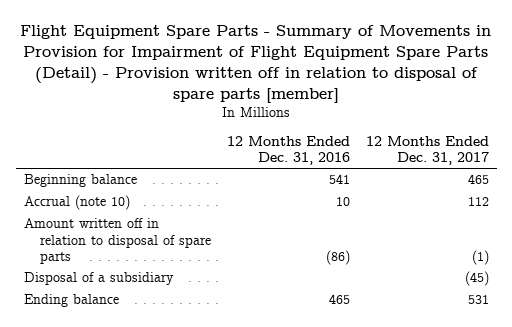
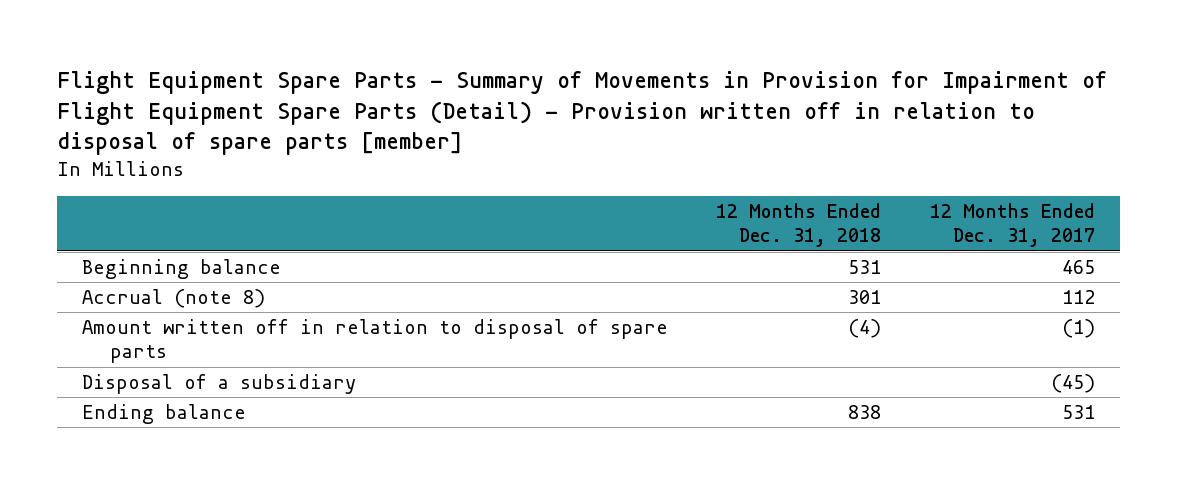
[226,135,350,166] 12 Months Ended Dec. 31, 2016 -> none
none -> [716,202,882,248] 12 Months Ended Dec. 31, 2018
[23,195,130,211] Accrual (note 10) -> [81,289,265,309] Accrual (note 8)

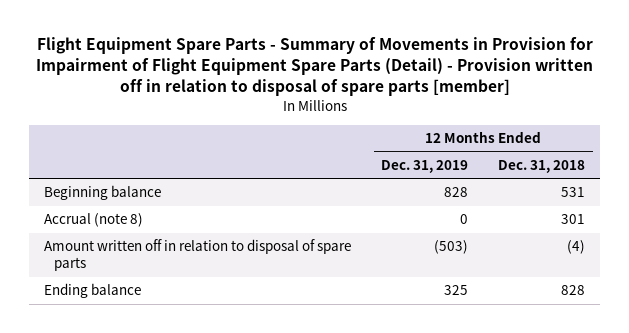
[930,202,1096,248] 12 Months Ended Dec. 31, 2017 -> none
none -> [381,159,469,173] Dec. 31, 2019
[81,374,356,395] Disposal of a subsidiary -> none
[848,405,882,420] 838 -> [561,285,586,296] 828

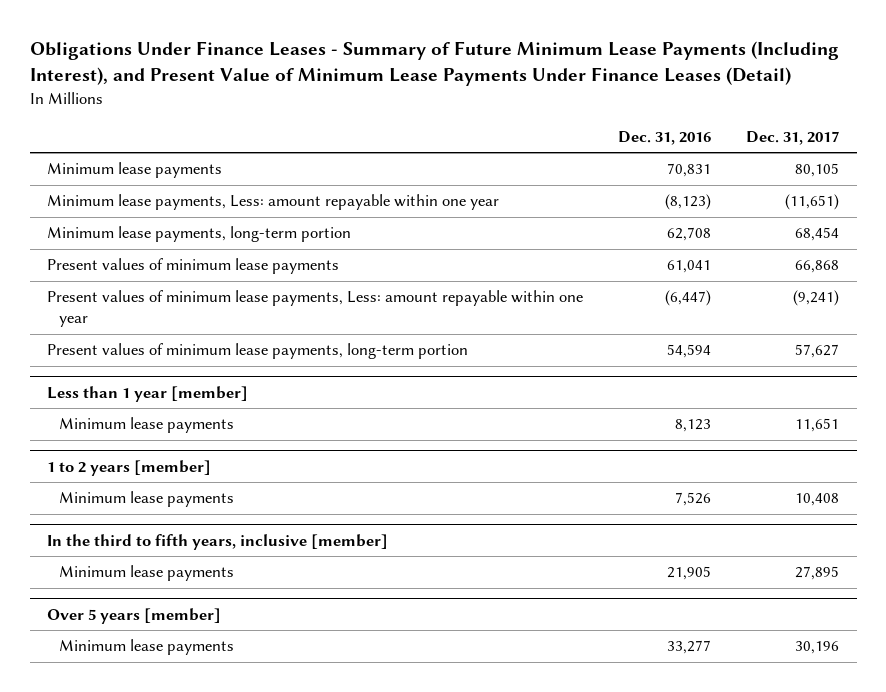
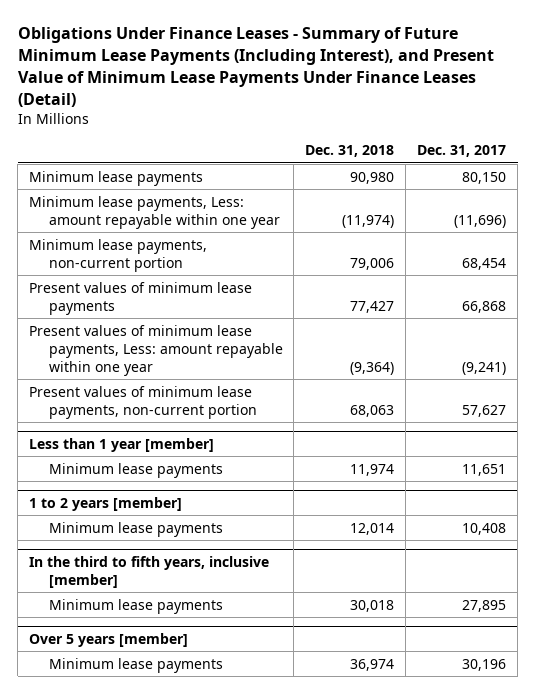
[618,130,712,145] Dec. 31, 2016 -> none
none -> [305,145,395,158] Dec. 31, 2018
[795,163,840,178] 80,105 -> [462,171,507,184] 80,150
[785,194,840,211] (11,651) -> [454,214,507,228] (11,696)
[47,226,352,243] Minimum lease payments, long-term portion -> [28,238,207,272] Minimum lease payments, non-current portion
[47,343,469,360] Present values of minimum lease payments, long-term portion -> [28,385,257,419] Present values of minimum lease payments, non-current portion

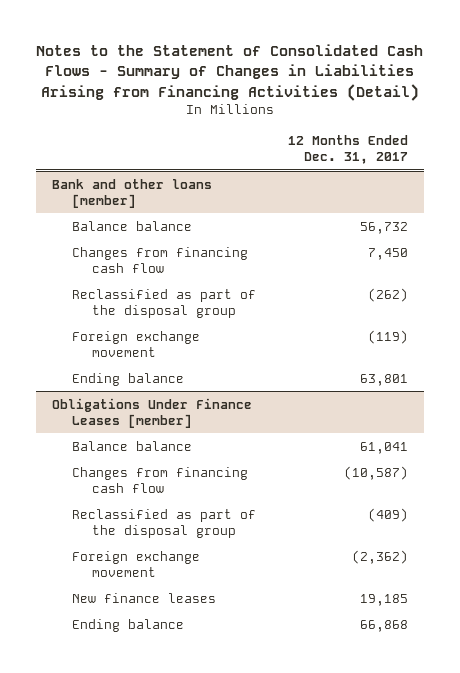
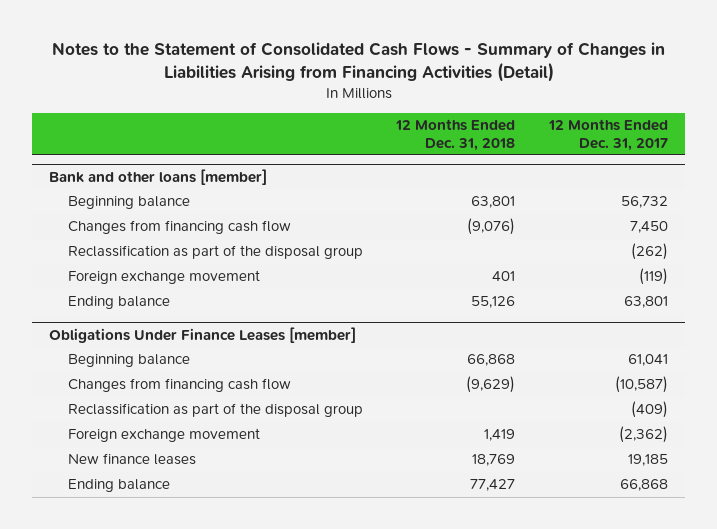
none -> [395,119,516,151] 12 Months Ended Dec. 31, 2018
[72,220,193,231] Balance balance -> [67,196,190,210] Beginning balance
[72,288,257,318] Reclassified as part of the disposal group -> [67,245,363,260] Reclassification as part of the disposal group
[72,440,193,451] Balance balance -> [67,354,190,368] Beginning balance
[72,508,257,538] Reclassified as part of the disposal group -> [67,403,363,418] Reclassification as part of the disposal group

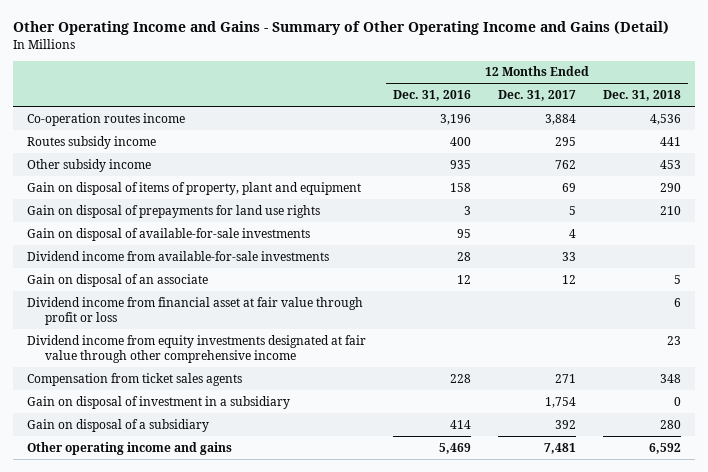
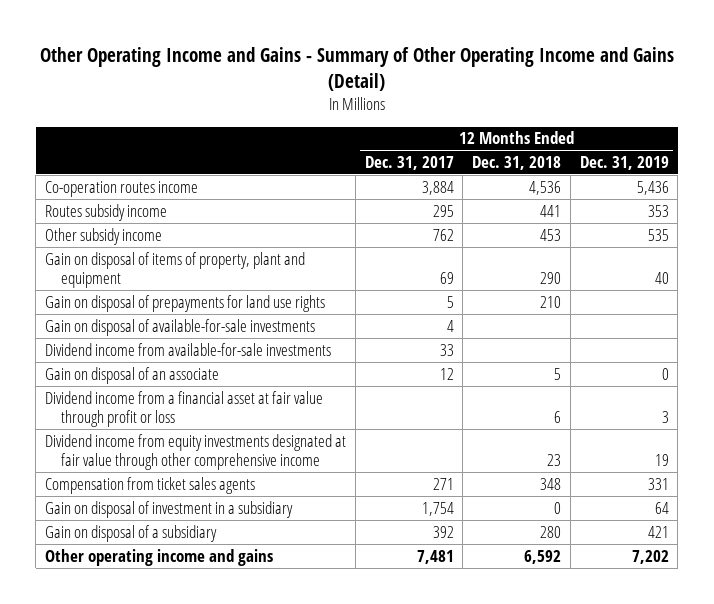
[393,90,472,102] Dec. 31, 2016 -> none
none -> [579,156,669,171] Dec. 31, 2019
[26,296,363,325] Dividend income from financial asset at fair value through profit or loss -> [45,390,324,427] Dividend income from a financial asset at fair value through profit or loss

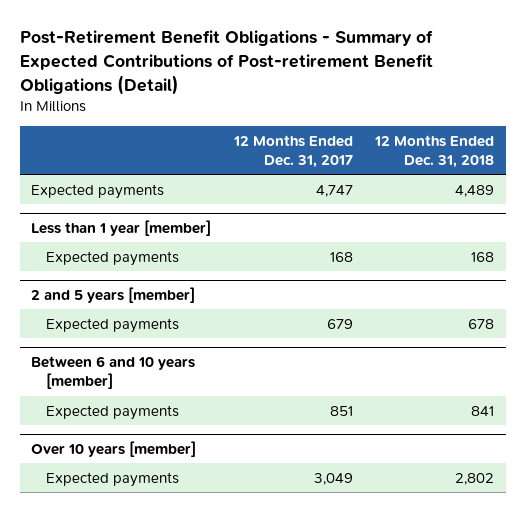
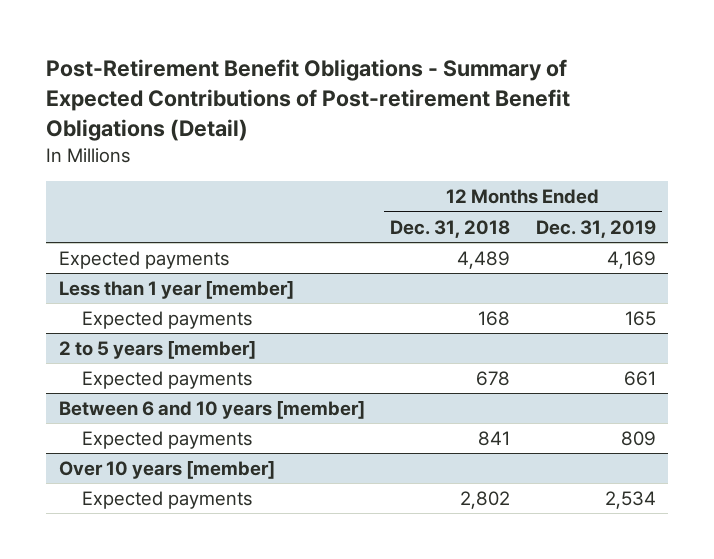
[232,134,353,169] 12 Months Ended Dec. 31, 2017 -> none
none -> [535,219,656,238] Dec. 31, 2019
[30,287,195,304] 2 and 5 years [member] -> [58,341,256,360] 2 to 5 years [member]

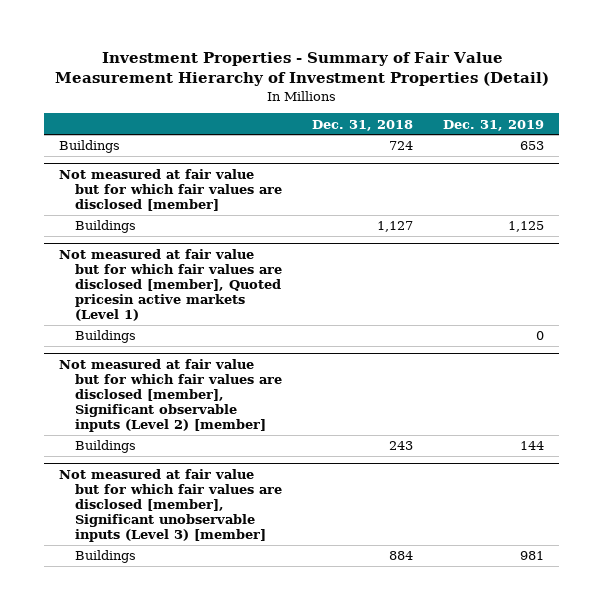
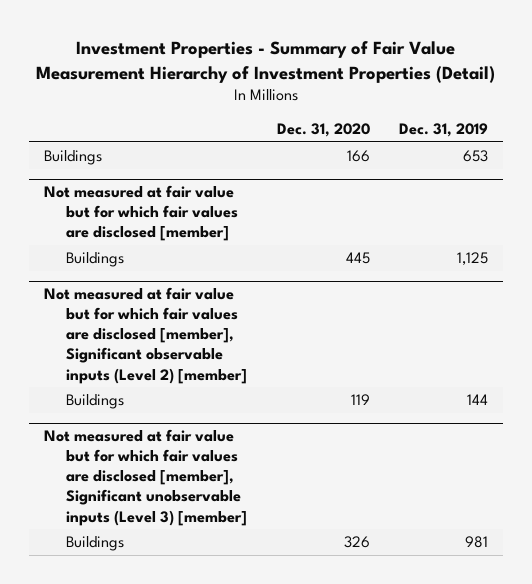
[312,119,414,131] Dec. 31, 2018 -> none
none -> [276,123,370,138] Dec. 31, 2020
[58,248,283,321] Not measured at fair value but for which fair values are disclosed [member], Quoted pricesin active markets (Level 1) -> none
[75,330,137,344] Buildings -> none

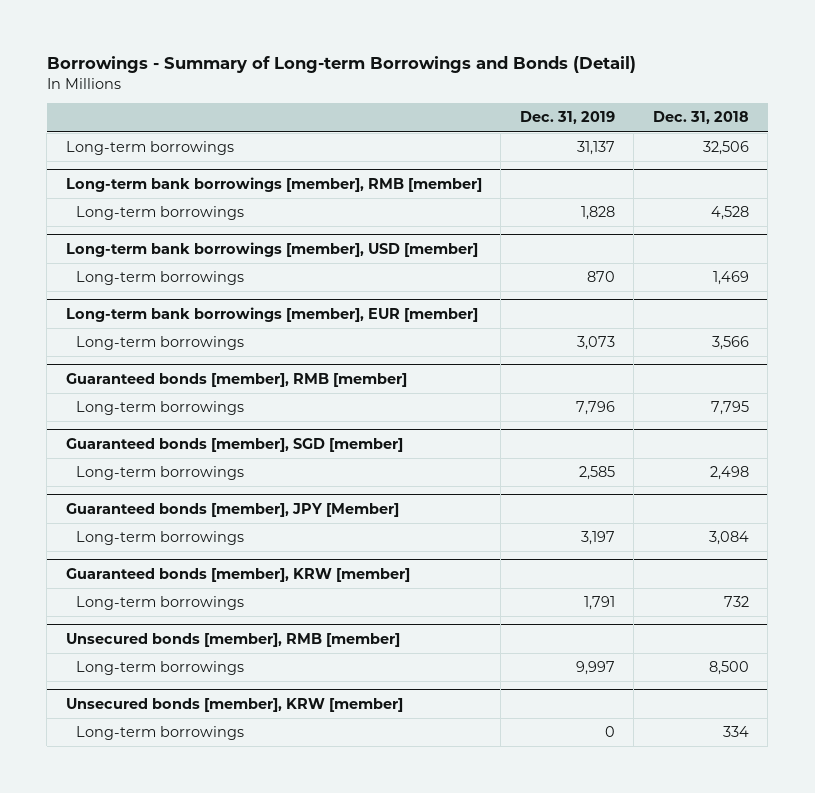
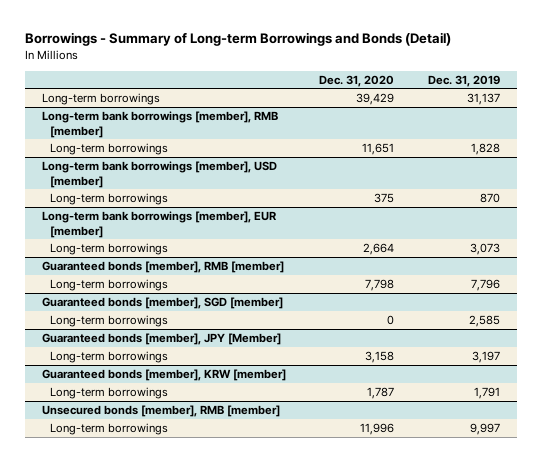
[652,111,749,125] Dec. 31, 2018 -> none
none -> [319,74,395,87] Dec. 31, 2020
[65,698,403,713] Unsecured bonds [member], KRW [member] -> none
[76,726,245,741] Long-term borrowings -> none

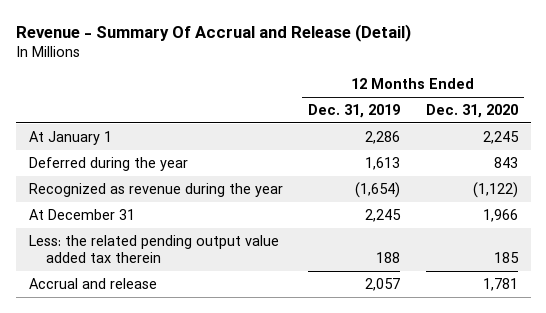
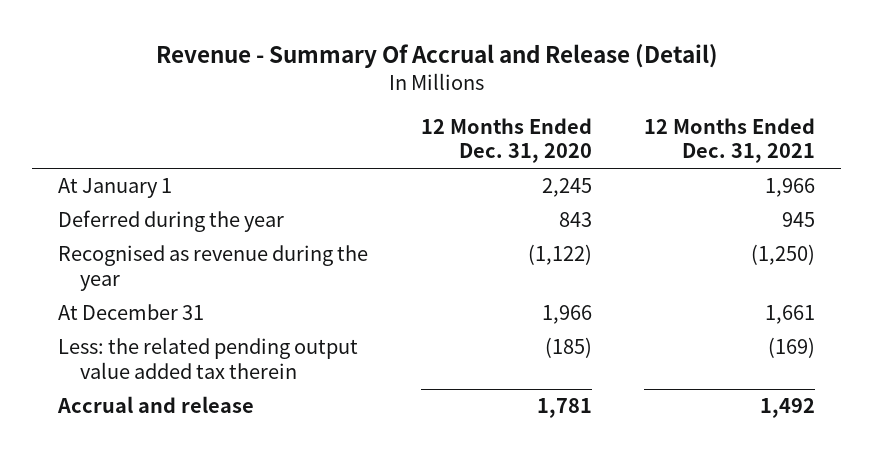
[308,104,401,119] Dec. 31, 2019 -> none
none -> [644,117,816,164] 12 Months Ended Dec. 31, 2021
[28,182,283,197] Recognized as revenue during the year -> [58,245,369,292] Recognised as revenue during the year
[493,252,519,264] 185 -> [544,337,592,359] (185)

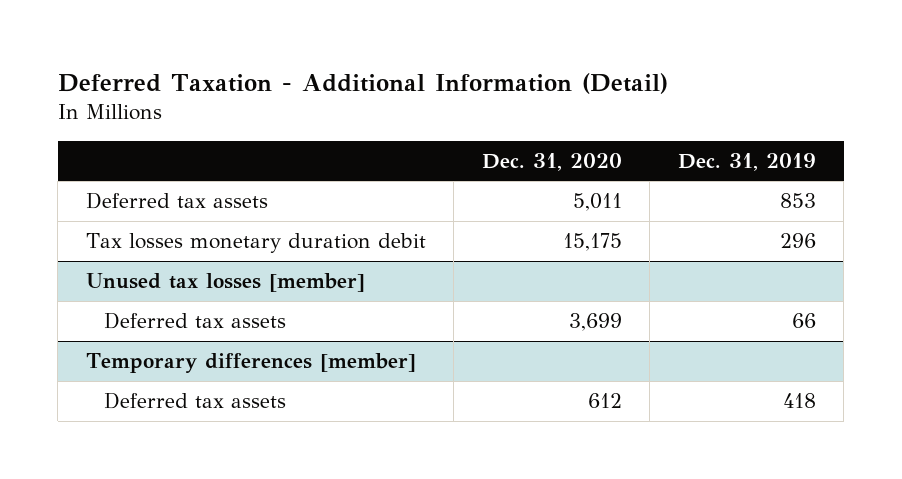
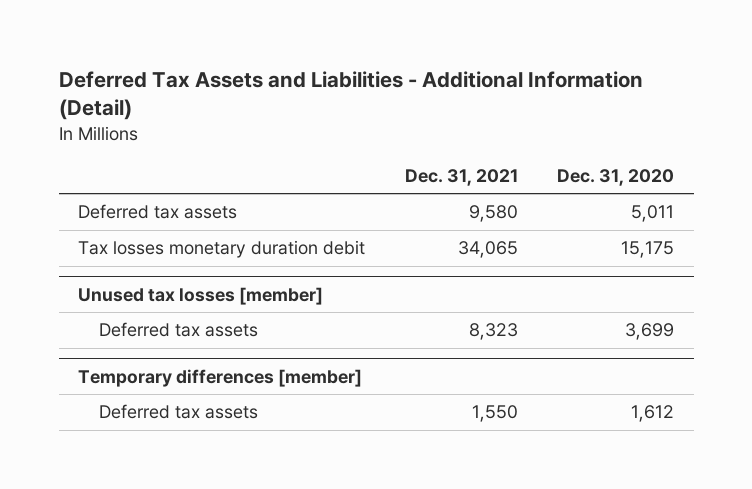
[57,72,668,94] Deferred Taxation - Additional Information (Detail) -> [58,70,643,120] Deferred Tax Assets and Liabilities - Additional Information (Detail)
[677,152,816,171] Dec. 31, 2019 -> none
none -> [404,168,518,186] Dec. 31, 2021
[587,393,622,409] 612 -> [631,405,675,423] 1,612

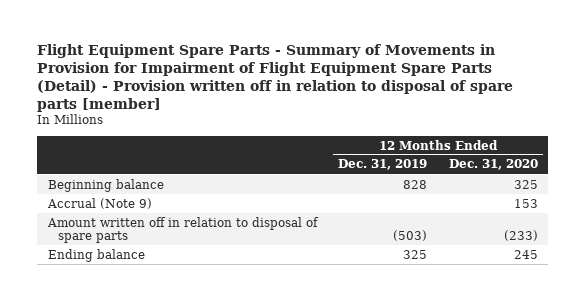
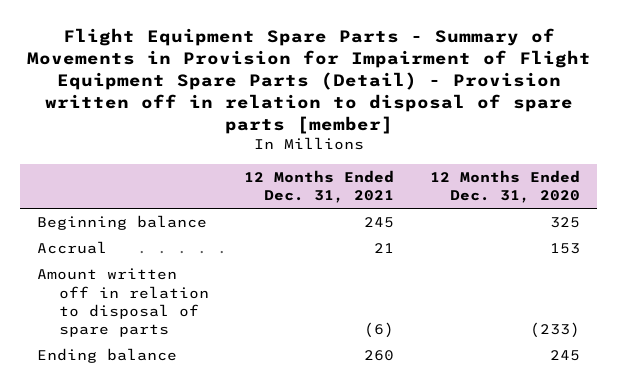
[338,159,428,171] Dec. 31, 2019 -> none
none -> [244,169,395,204] 12 Months Ended Dec. 31, 2021
[46,197,152,209] Accrual (Note 9) -> [37,241,108,255] Accrual

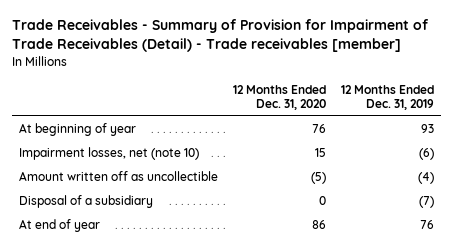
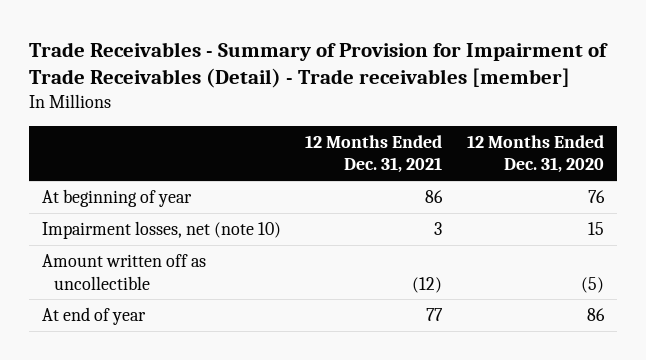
[341,84,435,111] 12 Months Ended Dec. 31, 2019 -> none
none -> [305,134,443,174] 12 Months Ended Dec. 31, 2021
[19,195,154,209] Disposal of a subsidiary -> none

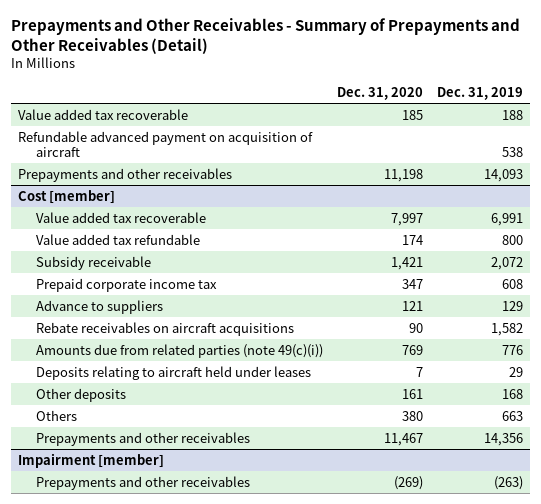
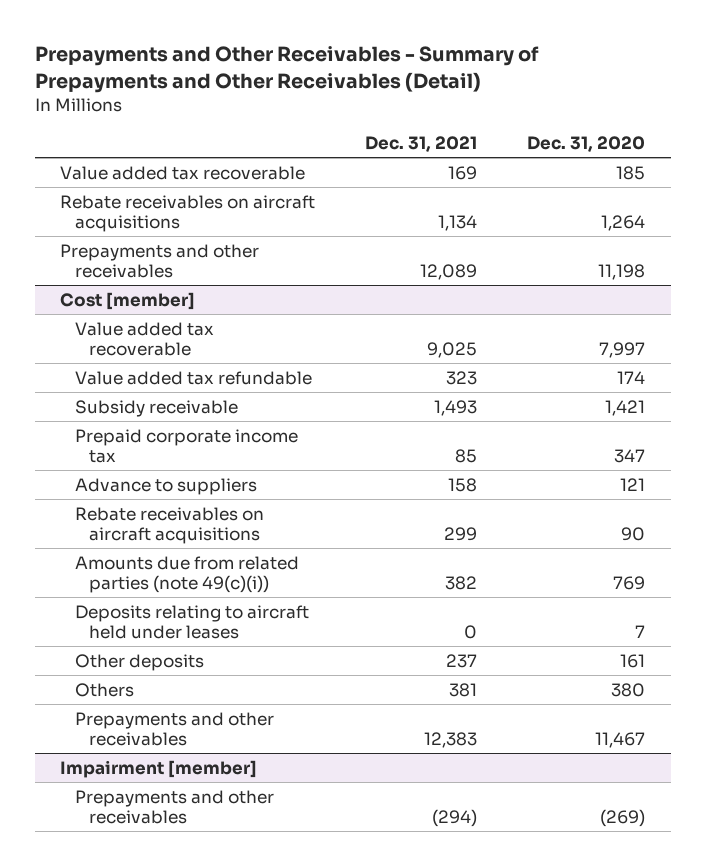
[436,87,523,101] Dec. 31, 2019 -> none
none -> [365,135,478,152] Dec. 31, 2021
[17,130,313,158] Refundable advanced payment on acquisition of aircraft -> none
none -> [59,194,315,232] Rebate receivables on aircraft acquisitions

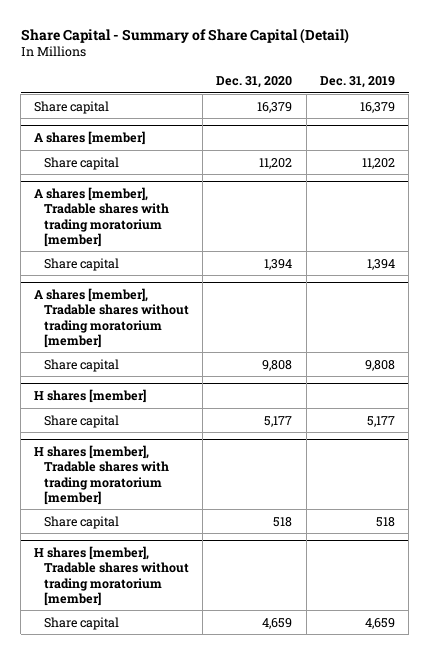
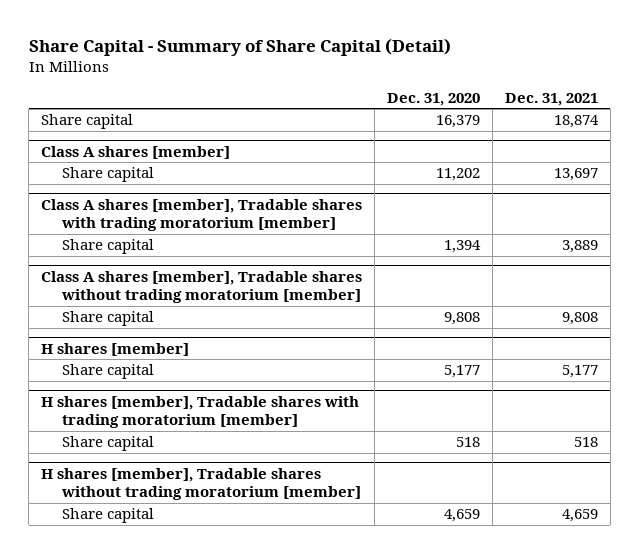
[319,76,395,89] Dec. 31, 2019 -> none
none -> [504,92,598,106] Dec. 31, 2021
[34,131,146,146] A shares [member] -> [41,145,231,159] Class A shares [member]
[34,187,169,247] A shares [member], Tradable shares with trading moratorium [member] -> [41,198,363,232] Class A shares [member], Tradable shares with trading moratorium [member]
[34,288,189,348] A shares [member], Tradable shares without trading moratorium [member] -> [41,270,363,304] Class A shares [member], Tradable shares without trading moratorium [member]

